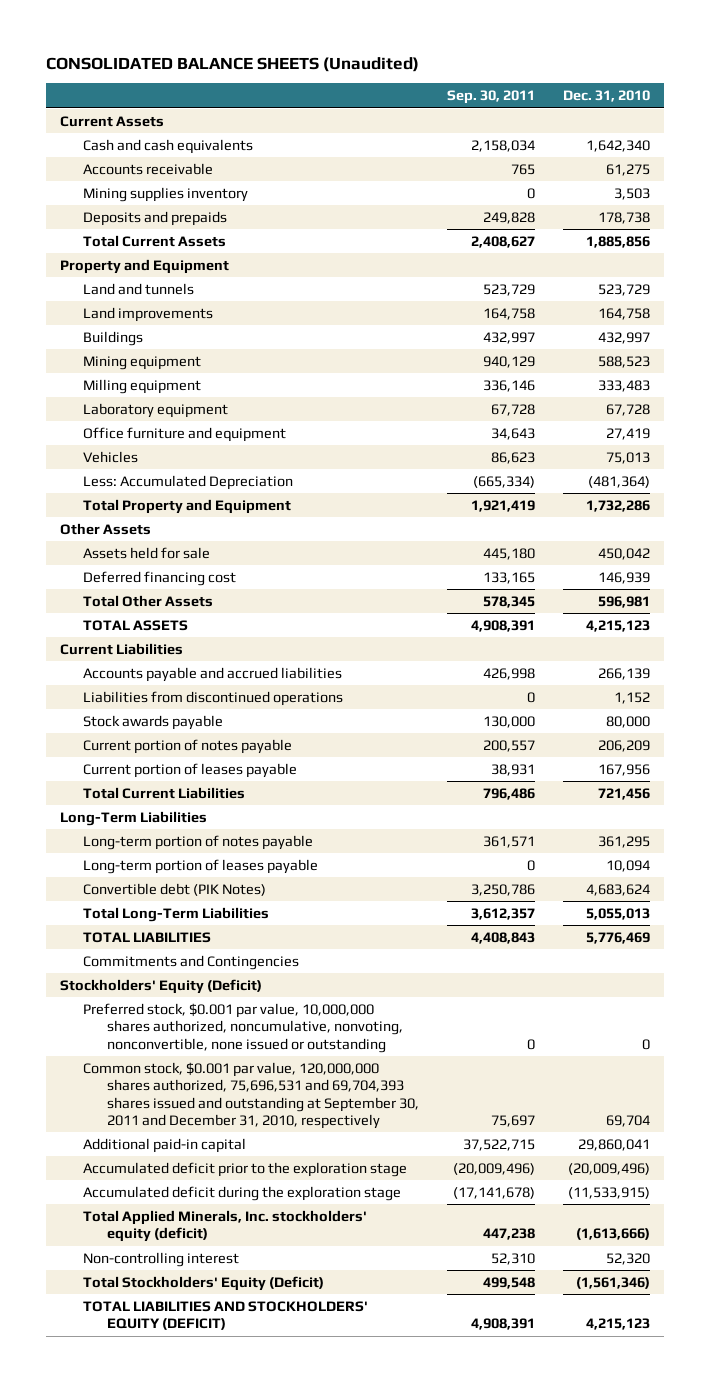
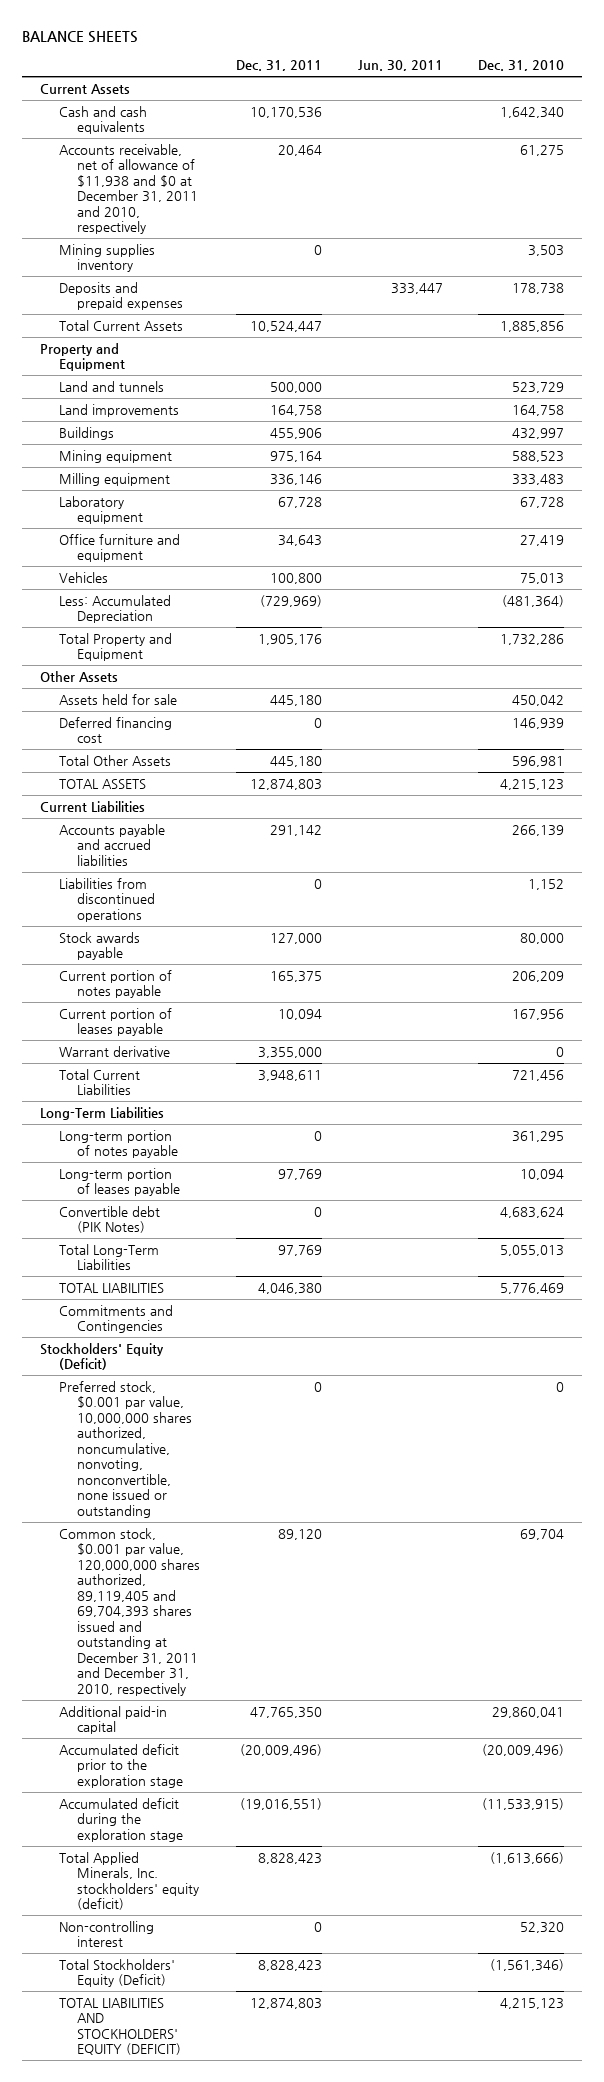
[45,56,419,72] CONSOLIDATED BALANCE SHEETS (Unaudited) -> [22,31,139,44] BALANCE SHEETS
[446,90,535,105] Sep. 30, 2011 -> none
none -> [235,60,322,72] Dec. 31, 2011
none -> [357,60,443,72] Jun. 30, 2011
[83,162,214,175] Accounts receivable -> [58,143,199,235] Accounts receivable, net of allowance of $11,938 and $0 at December 31, 2011 and 2010, respectively
[83,210,228,226] Deposits and prepaids -> [58,281,184,311] Deposits and prepaid expenses
none -> [58,1045,170,1057] Warrant derivative
[83,1061,419,1129] Common stock, $0.001 par value, 120,000,000 shares authorized, 75,696,531 and 69,704,393 shares issued and outstanding at September 30, 2011 and December 31, 2010, respectively -> [58,1527,201,1696] Common stock, $0.001 par value, 120,000,000 shares authorized, 89,119,405 and 69,704,393 shares issued and outstanding at December 31, 2011 and December 31, 2010, respectively

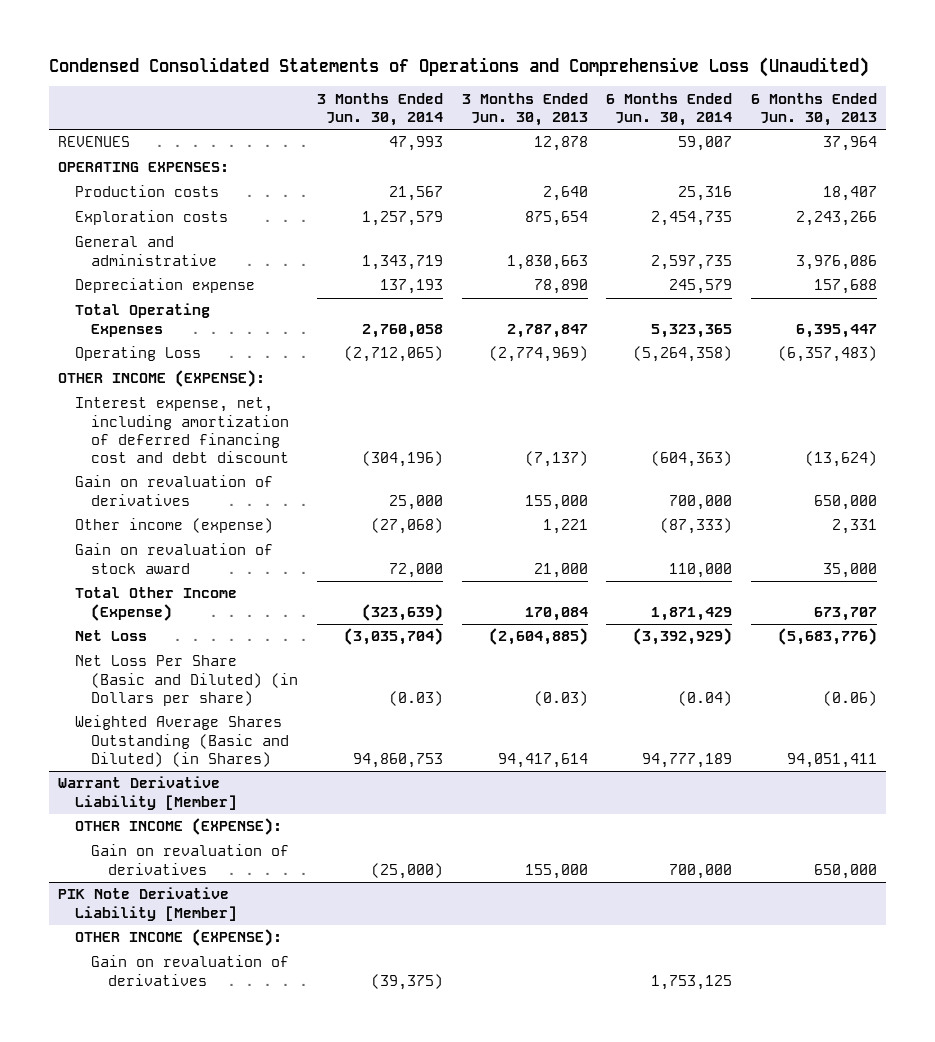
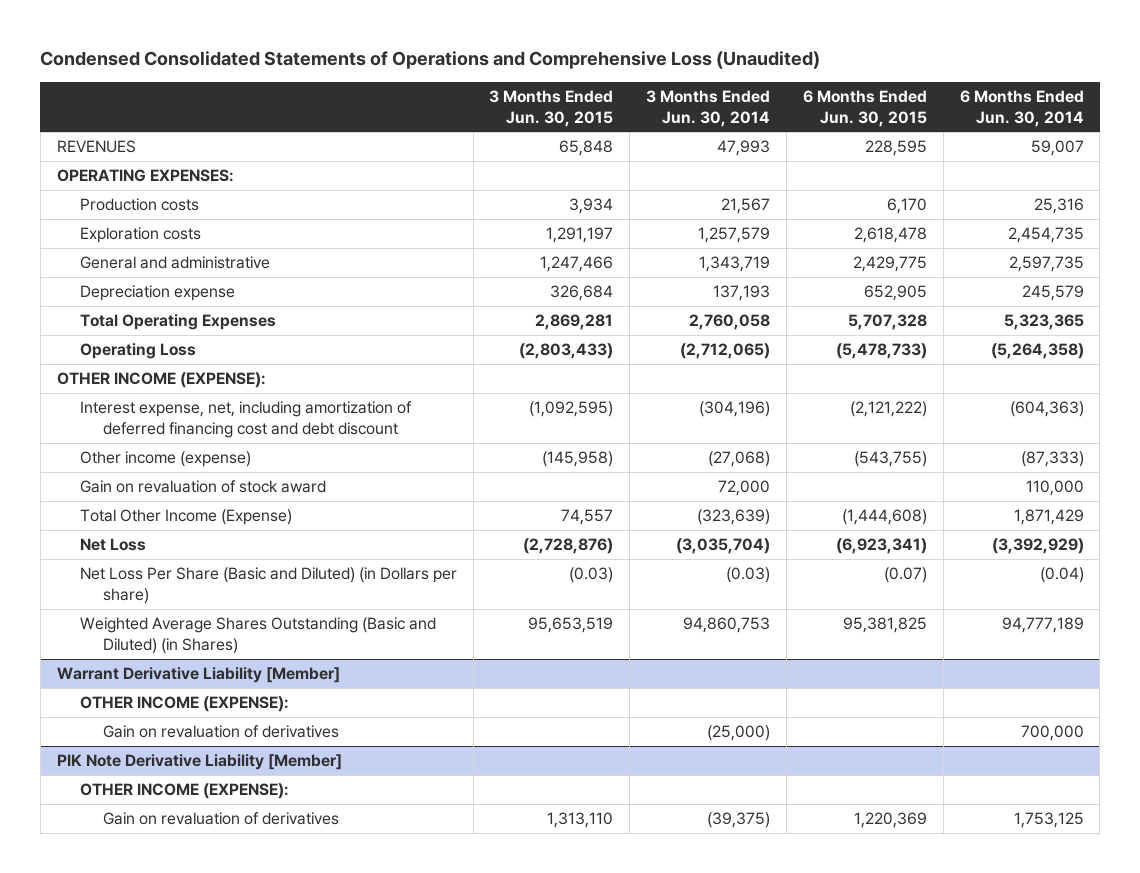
[461,92,588,127] 3 Months Ended Jun. 30, 2013 -> none
[750,92,877,127] 6 Months Ended Jun. 30, 2013 -> none
none -> [489,89,614,127] 3 Months Ended Jun. 30, 2015
none -> [802,89,927,127] 6 Months Ended Jun. 30, 2015
[74,475,273,506] Gain on revaluation of derivatives -> none

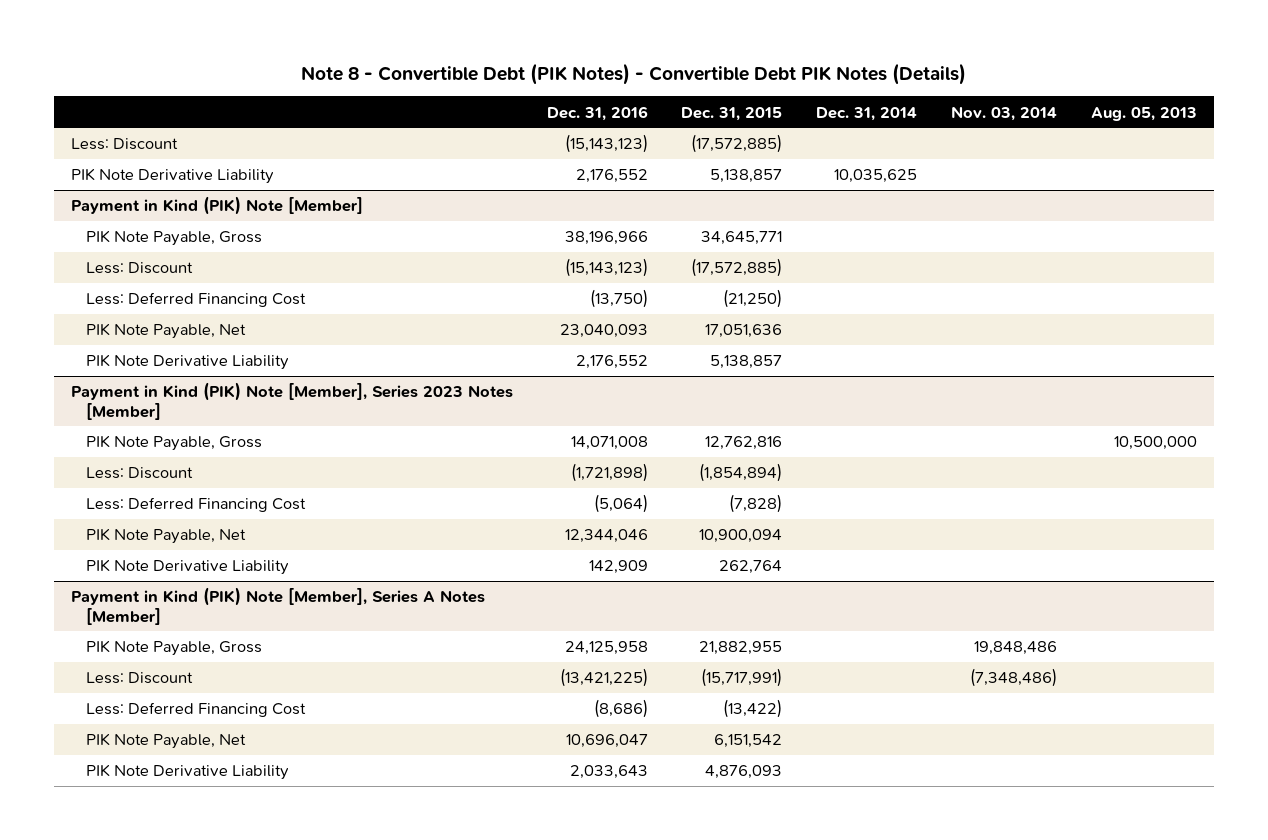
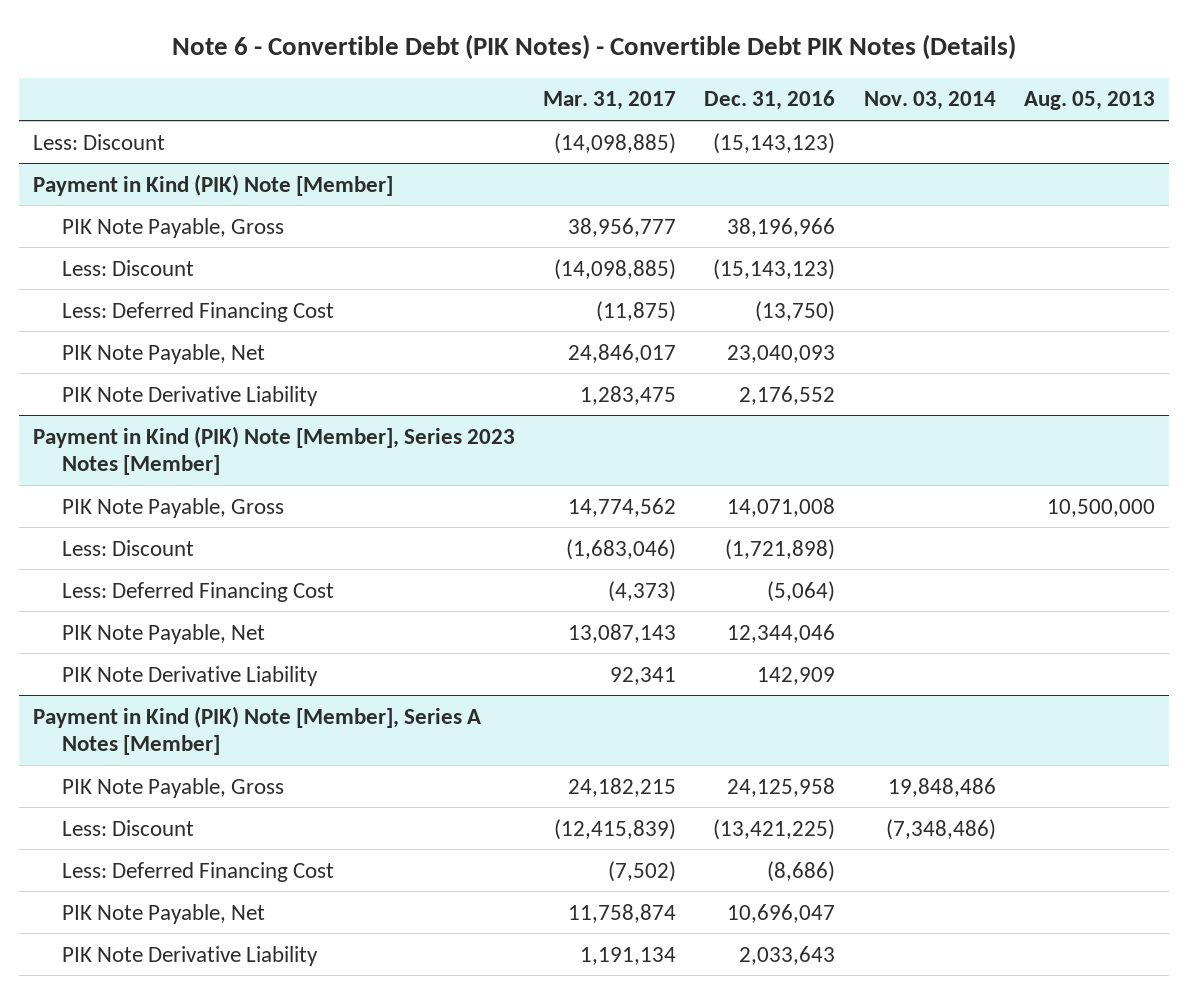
[300,62,966,85] Note 8 - Convertible Debt (PIK Notes) - Convertible Debt PIK Notes (Details) -> [171,33,1016,60] Note 6 - Convertible Debt (PIK Notes) - Convertible Debt PIK Notes (Details)
[681,106,783,121] Dec. 31, 2015 -> none
[816,106,918,121] Dec. 31, 2014 -> none
none -> [543,91,677,111] Mar. 31, 2017
[70,168,274,185] PIK Note Derivative Liability -> none

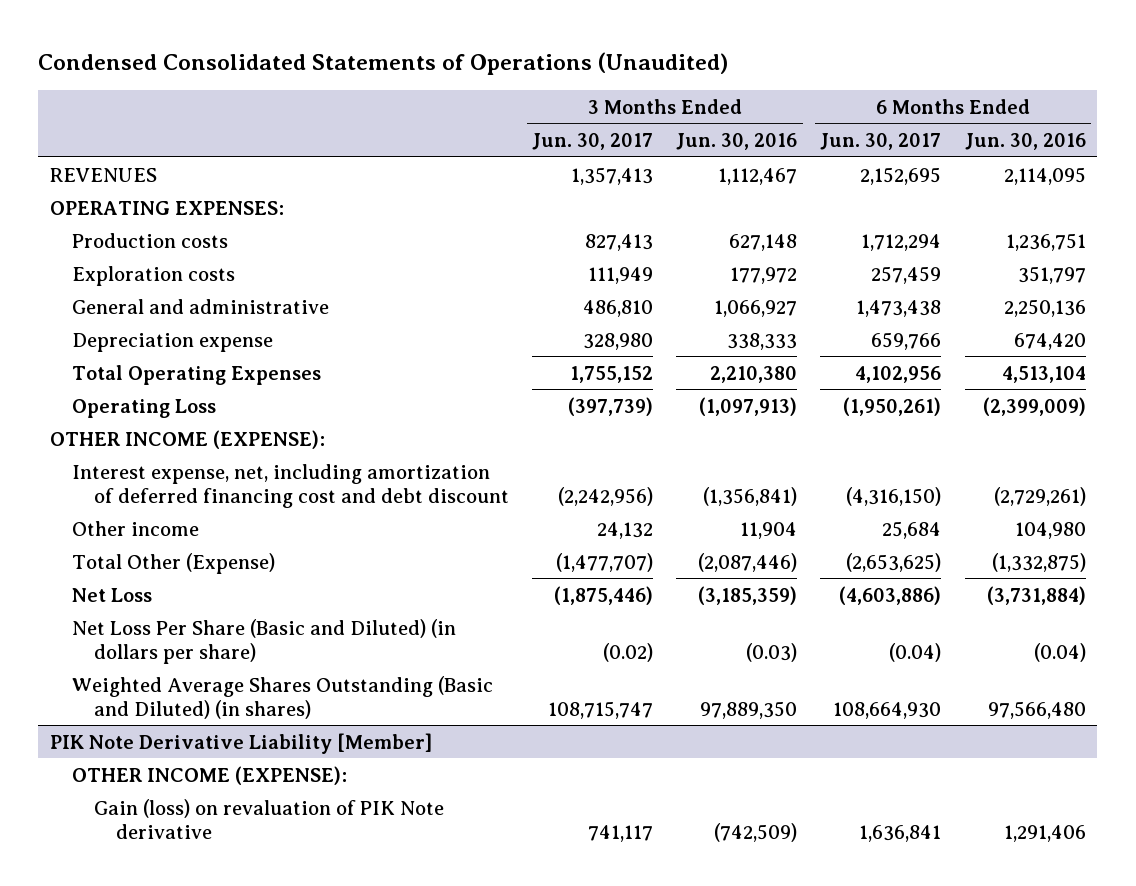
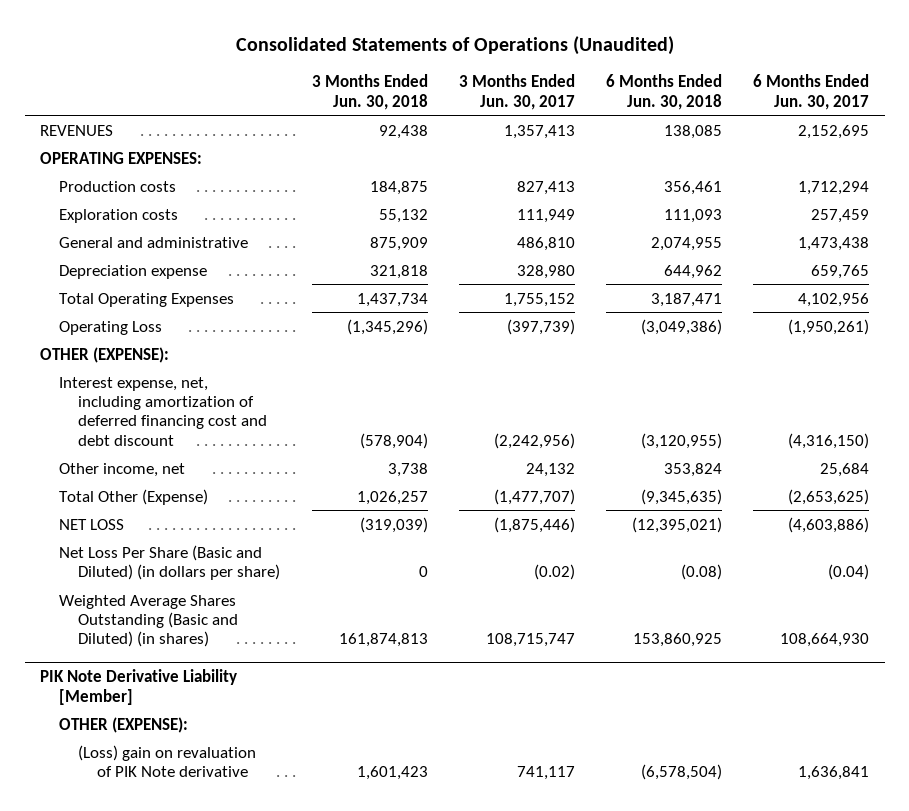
[38,51,729,75] Condensed Consolidated Statements of Operations (Unaudited) -> [235,35,674,55] Consolidated Statements of Operations (Unaudited)
[676,133,798,151] Jun. 30, 2016 -> none
[964,133,1086,151] Jun. 30, 2016 -> none
none -> [311,74,428,110] 3 Months Ended Jun. 30, 2018
none -> [605,74,722,110] 6 Months Ended Jun. 30, 2018
[871,331,942,350] 659,766 -> [811,264,870,279] 659,765
[49,429,325,449] OTHER INCOME (EXPENSE): -> [40,346,170,363] OTHER (EXPENSE):
[72,520,200,536] Other income -> [59,462,186,477] Other income, net
[72,587,153,602] Net Loss -> [59,518,125,530] NET LOSS
[72,765,348,785] OTHER INCOME (EXPENSE): -> [59,716,189,733] OTHER (EXPENSE):
[94,798,445,839] Gain (loss) on revaluation of PIK Note derivative -> [78,744,257,778] (Loss) gain on revaluation of PIK Note derivative

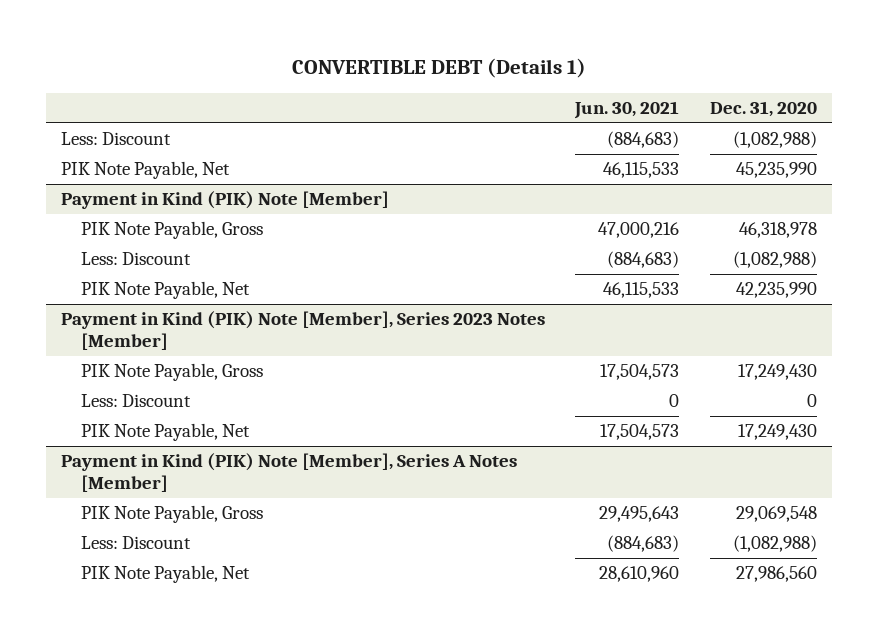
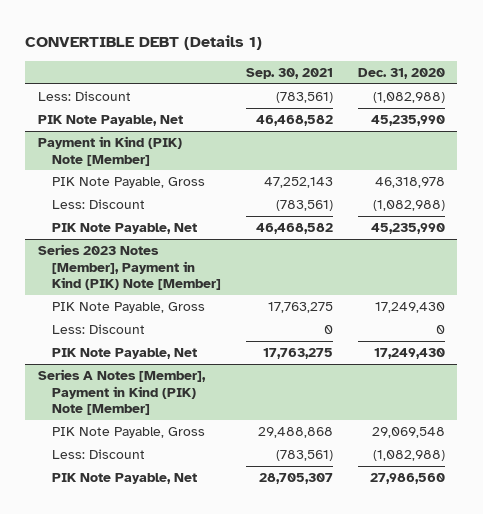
[574,100,680,119] Jun. 30, 2021 -> none
none -> [245,68,333,80] Sep. 30, 2021
[735,282,817,299] 42,235,990 -> [370,223,445,235] 45,235,990
[60,311,545,351] Payment in Kind (PIK) Note [Member], Series 2023 Notes [Member] -> [37,244,222,291] Series 2023 Notes [Member], Payment in Kind (PIK) Note [Member]
[60,453,517,493] Payment in Kind (PIK) Note [Member], Series A Notes [Member] -> [37,369,206,416] Series A Notes [Member], Payment in Kind (PIK) Note [Member]

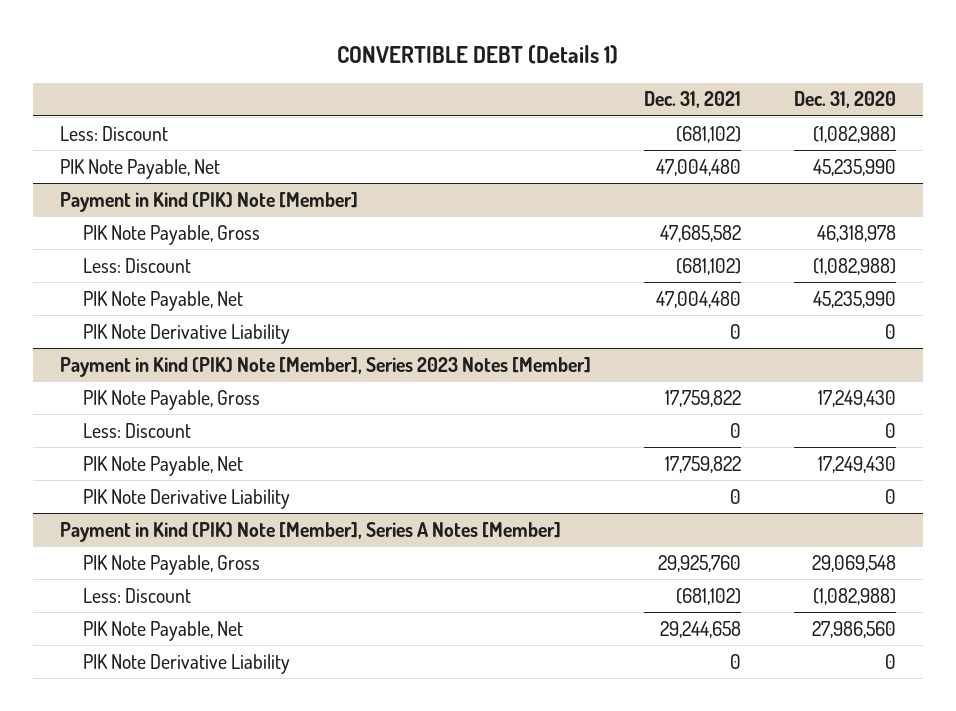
[245,68,333,80] Sep. 30, 2021 -> none
none -> [643,91,741,109] Dec. 31, 2021
none -> [82,323,290,344] PIK Note Derivative Liability
[37,244,222,291] Series 2023 Notes [Member], Payment in Kind (PIK) Note [Member] -> [59,356,591,377] Payment in Kind (PIK) Note [Member], Series 2023 Notes [Member]
none -> [82,488,290,509] PIK Note Derivative Liability
[37,369,206,416] Series A Notes [Member], Payment in Kind (PIK) Note [Member] -> [59,521,561,542] Payment in Kind (PIK) Note [Member], Series A Notes [Member]
none -> [82,653,290,674] PIK Note Derivative Liability

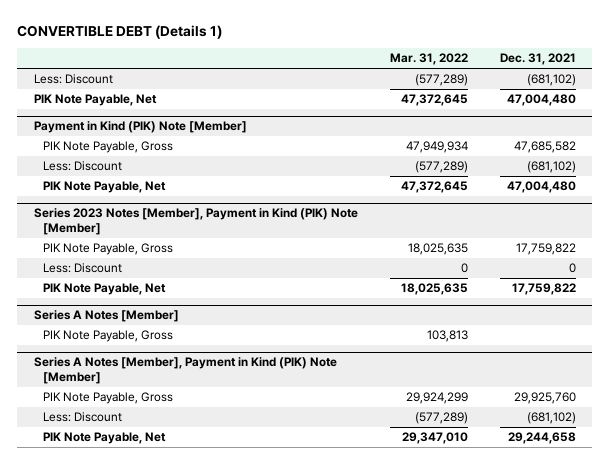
[794,91,897,109] Dec. 31, 2020 -> none
none -> [389,53,468,66] Mar. 31, 2022
[82,323,290,344] PIK Note Derivative Liability -> none
[59,356,591,377] Payment in Kind (PIK) Note [Member], Series 2023 Notes [Member] -> [33,208,358,235] Series 2023 Notes [Member], Payment in Kind (PIK) Note [Member]
[82,488,290,509] PIK Note Derivative Liability -> none
none -> [33,310,179,323] Series A Notes [Member]
none -> [42,330,173,343] PIK Note Payable, Gross
[59,521,561,542] Payment in Kind (PIK) Note [Member], Series A Notes [Member] -> [33,357,337,384] Series A Notes [Member], Payment in Kind (PIK) Note [Member]
[82,653,290,674] PIK Note Derivative Liability -> none

